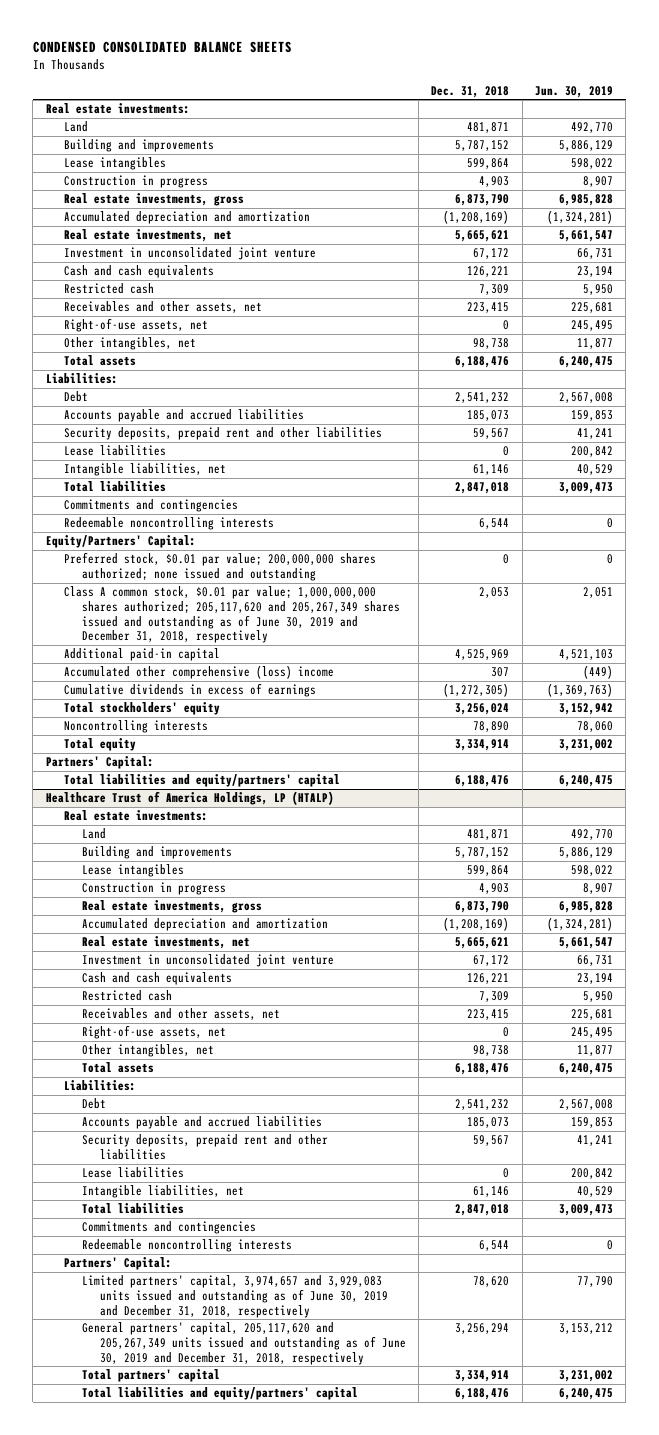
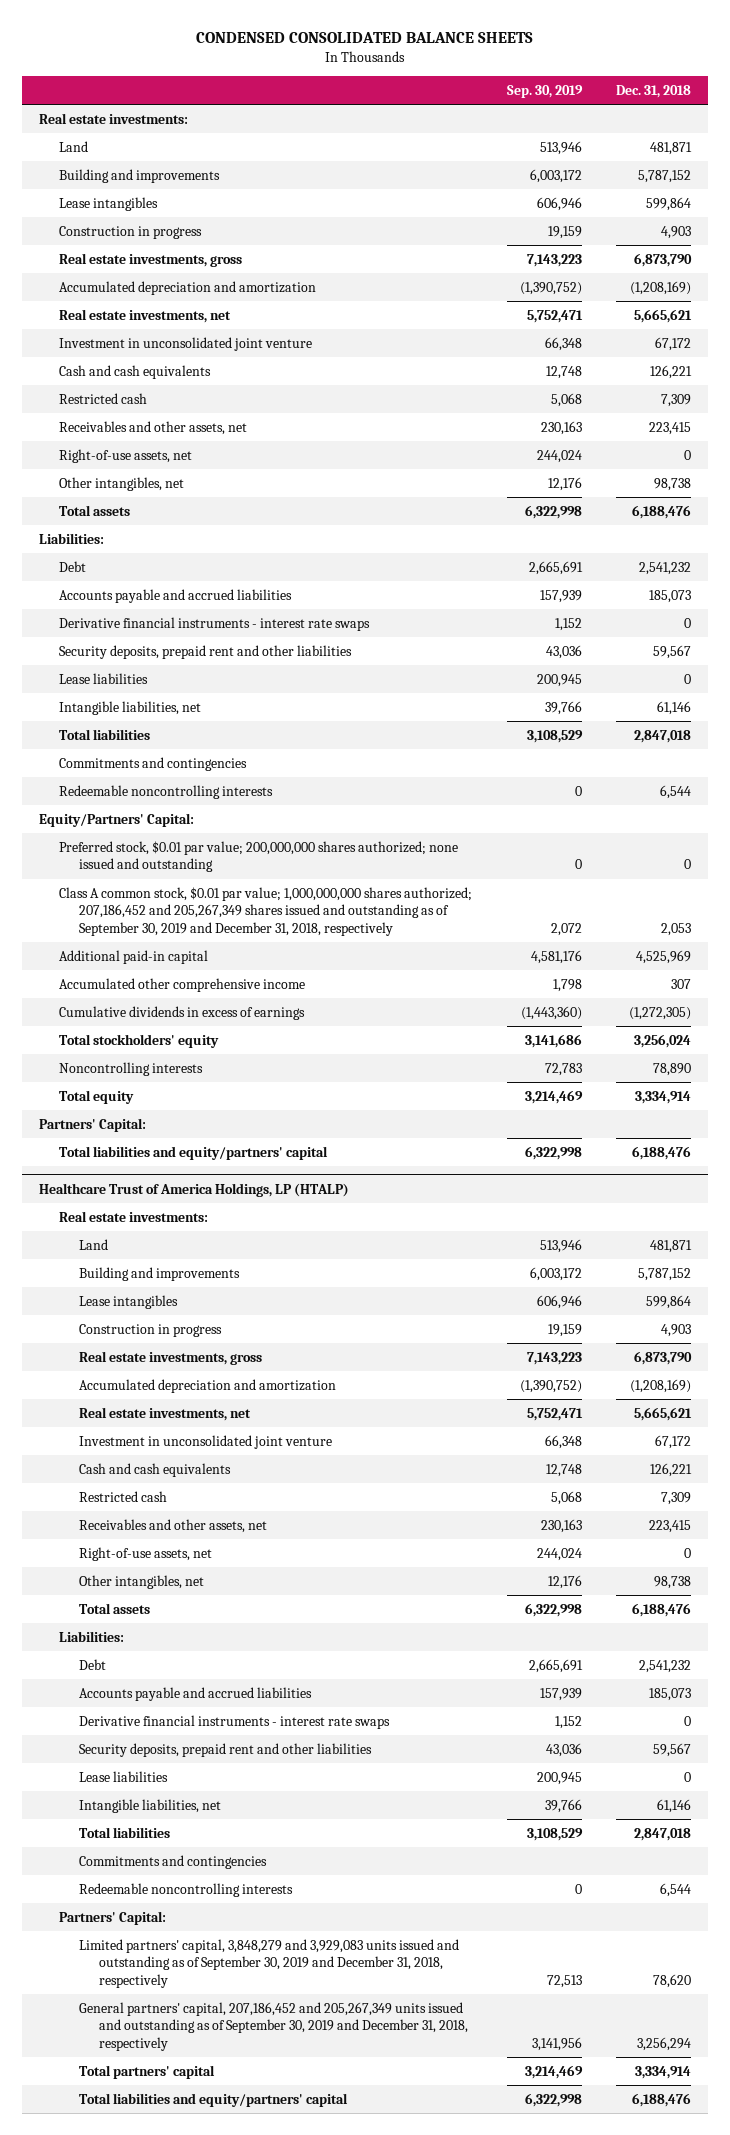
[534,85,613,98] Jun. 30, 2019 -> none
none -> [506,84,583,98] Sep. 30, 2019
none -> [59,616,371,631] Derivative financial instruments - interest rate swaps
[63,586,400,644] Class A common stock, $0.01 par value; 1,000,000,000 shares authorized; 205,117,620 and 205,267,349 shares issued and outstanding as of June 30, 2019 and December 31, 2018, respectively -> [59,886,473,936] Class A common stock, $0.01 par value; 1,000,000,000 shares authorized; 207,186,452 and 205,267,349 shares issued and outstanding as of September 30, 2019 and December 31, 2018, respectively
[63,665,334,680] Accumulated other comprehensive (loss) income -> [59,977,306,992] Accumulated other comprehensive income
none -> [79,1714,391,1729] Derivative financial instruments - interest rate swaps
[81,1275,388,1318] Limited partners' capital, 3,974,657 and 3,929,083 units issued and outstanding as of June 30, 2019 and December 31, 2018, respectively -> [79,1938,460,1988] Limited partners' capital, 3,848,279 and 3,929,083 units issued and outstanding as of September 30, 2019 and December 31, 2018, respectively
[81,1322,406,1365] General partners' capital, 205,117,620 and 205,267,349 units issued and outstanding as of June 30, 2019 and December 31, 2018, respectively -> [79,2001,469,2051] General partners' capital, 207,186,452 and 205,267,349 units issued and outstanding as of September 30, 2019 and December 31, 2018, respectively

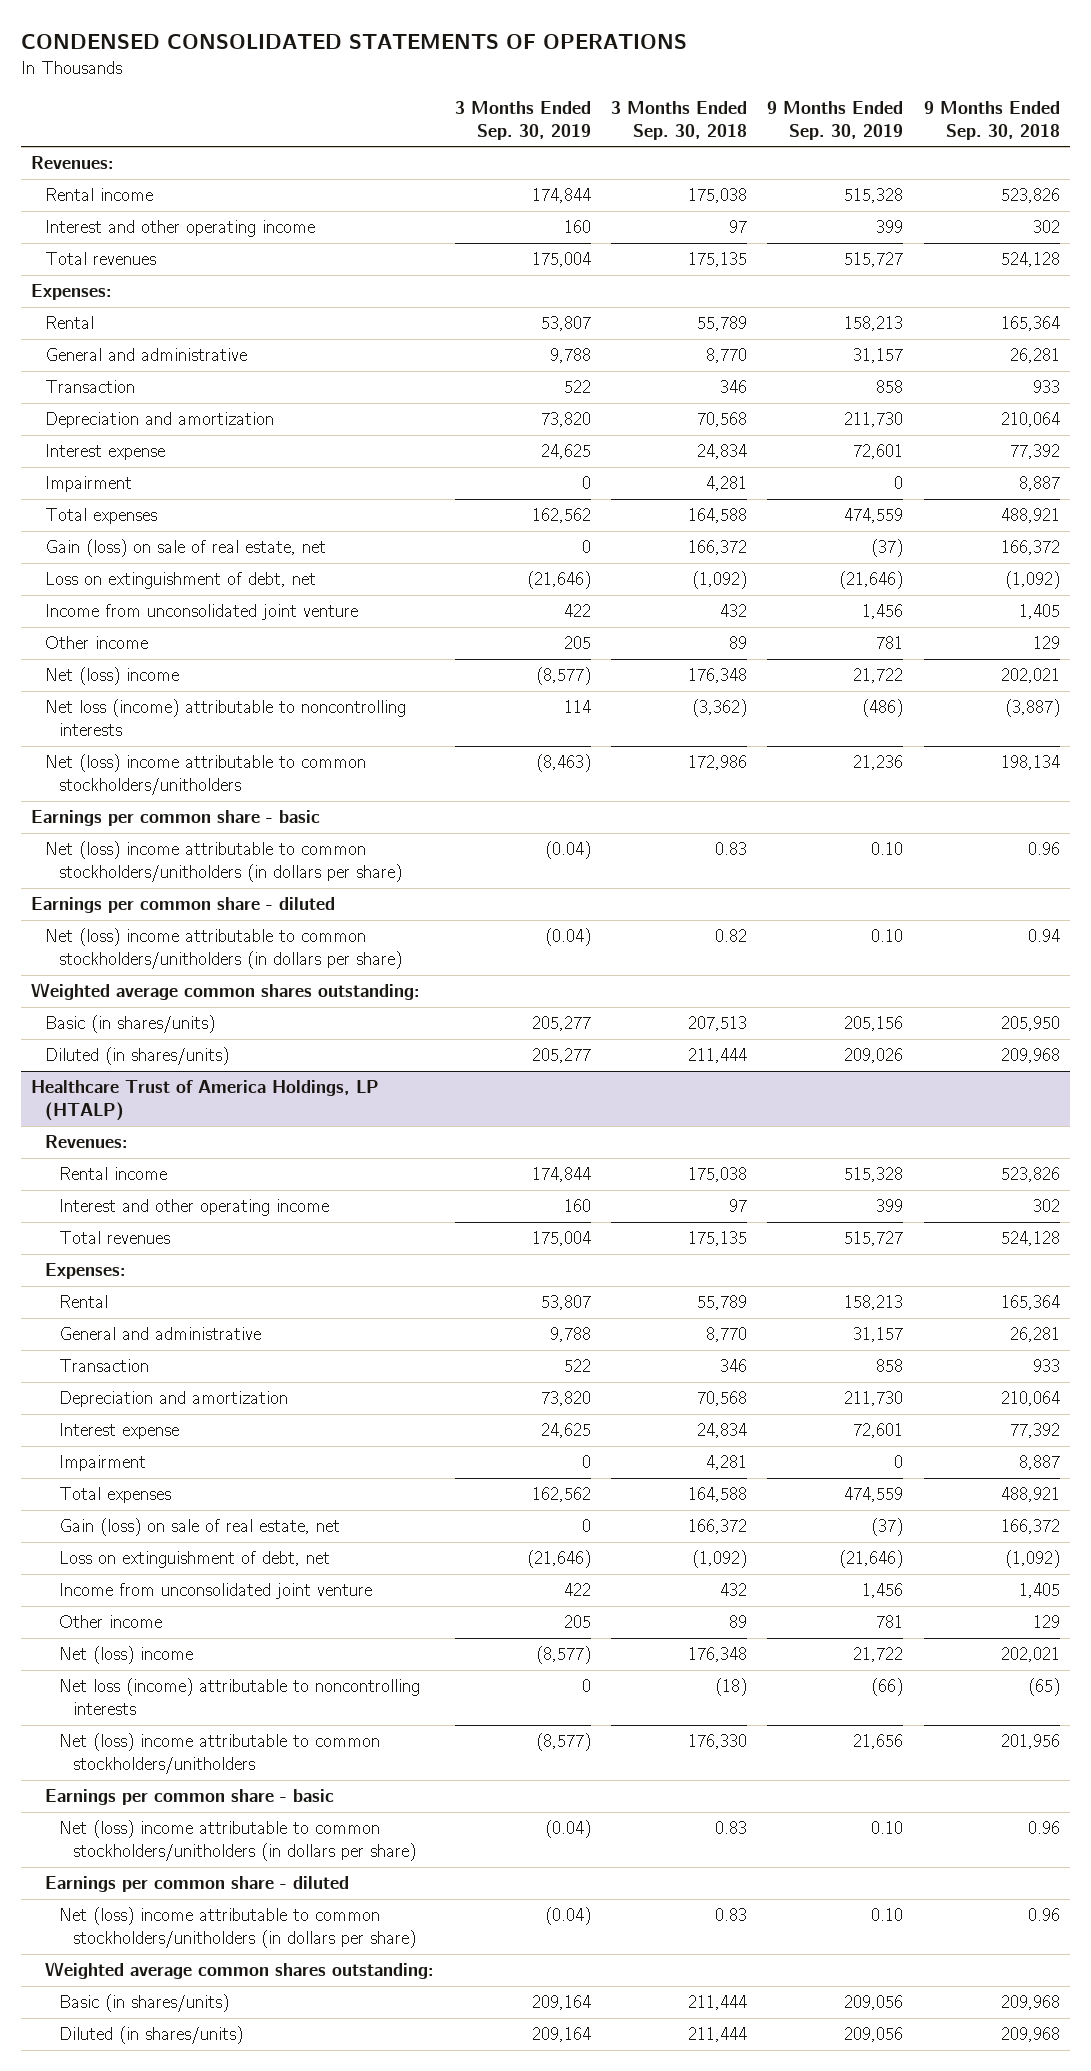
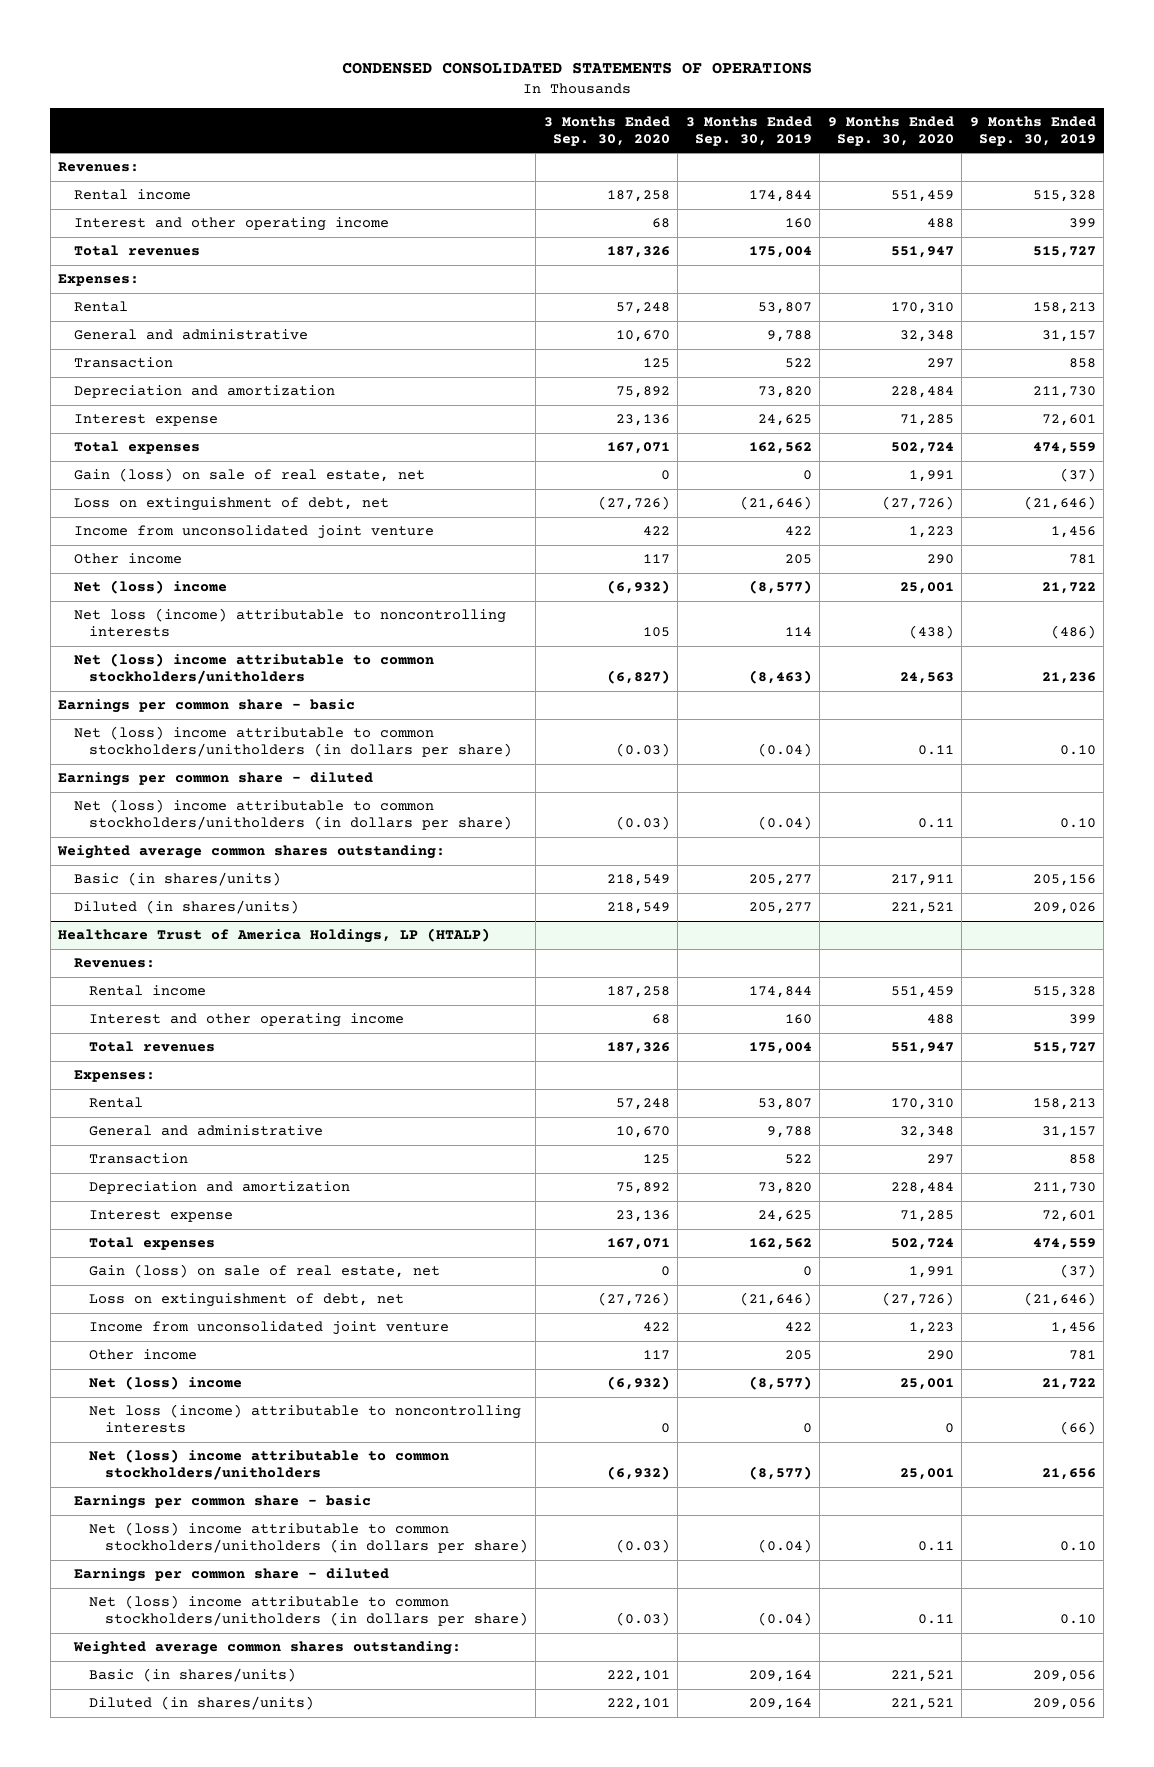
[610,100,747,140] 3 Months Ended Sep. 30, 2018 -> none
[923,100,1060,140] 9 Months Ended Sep. 30, 2018 -> none
none -> [543,115,670,146] 3 Months Ended Sep. 30, 2020
none -> [827,115,954,146] 9 Months Ended Sep. 30, 2020
[45,476,133,493] Impairment -> none
[59,1455,147,1472] Impairment -> none

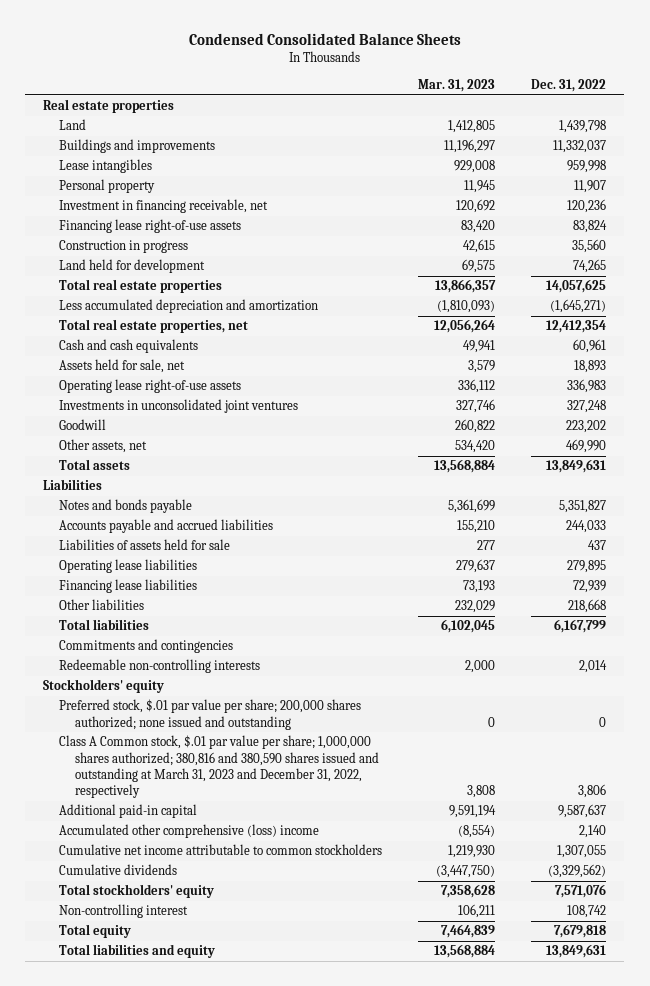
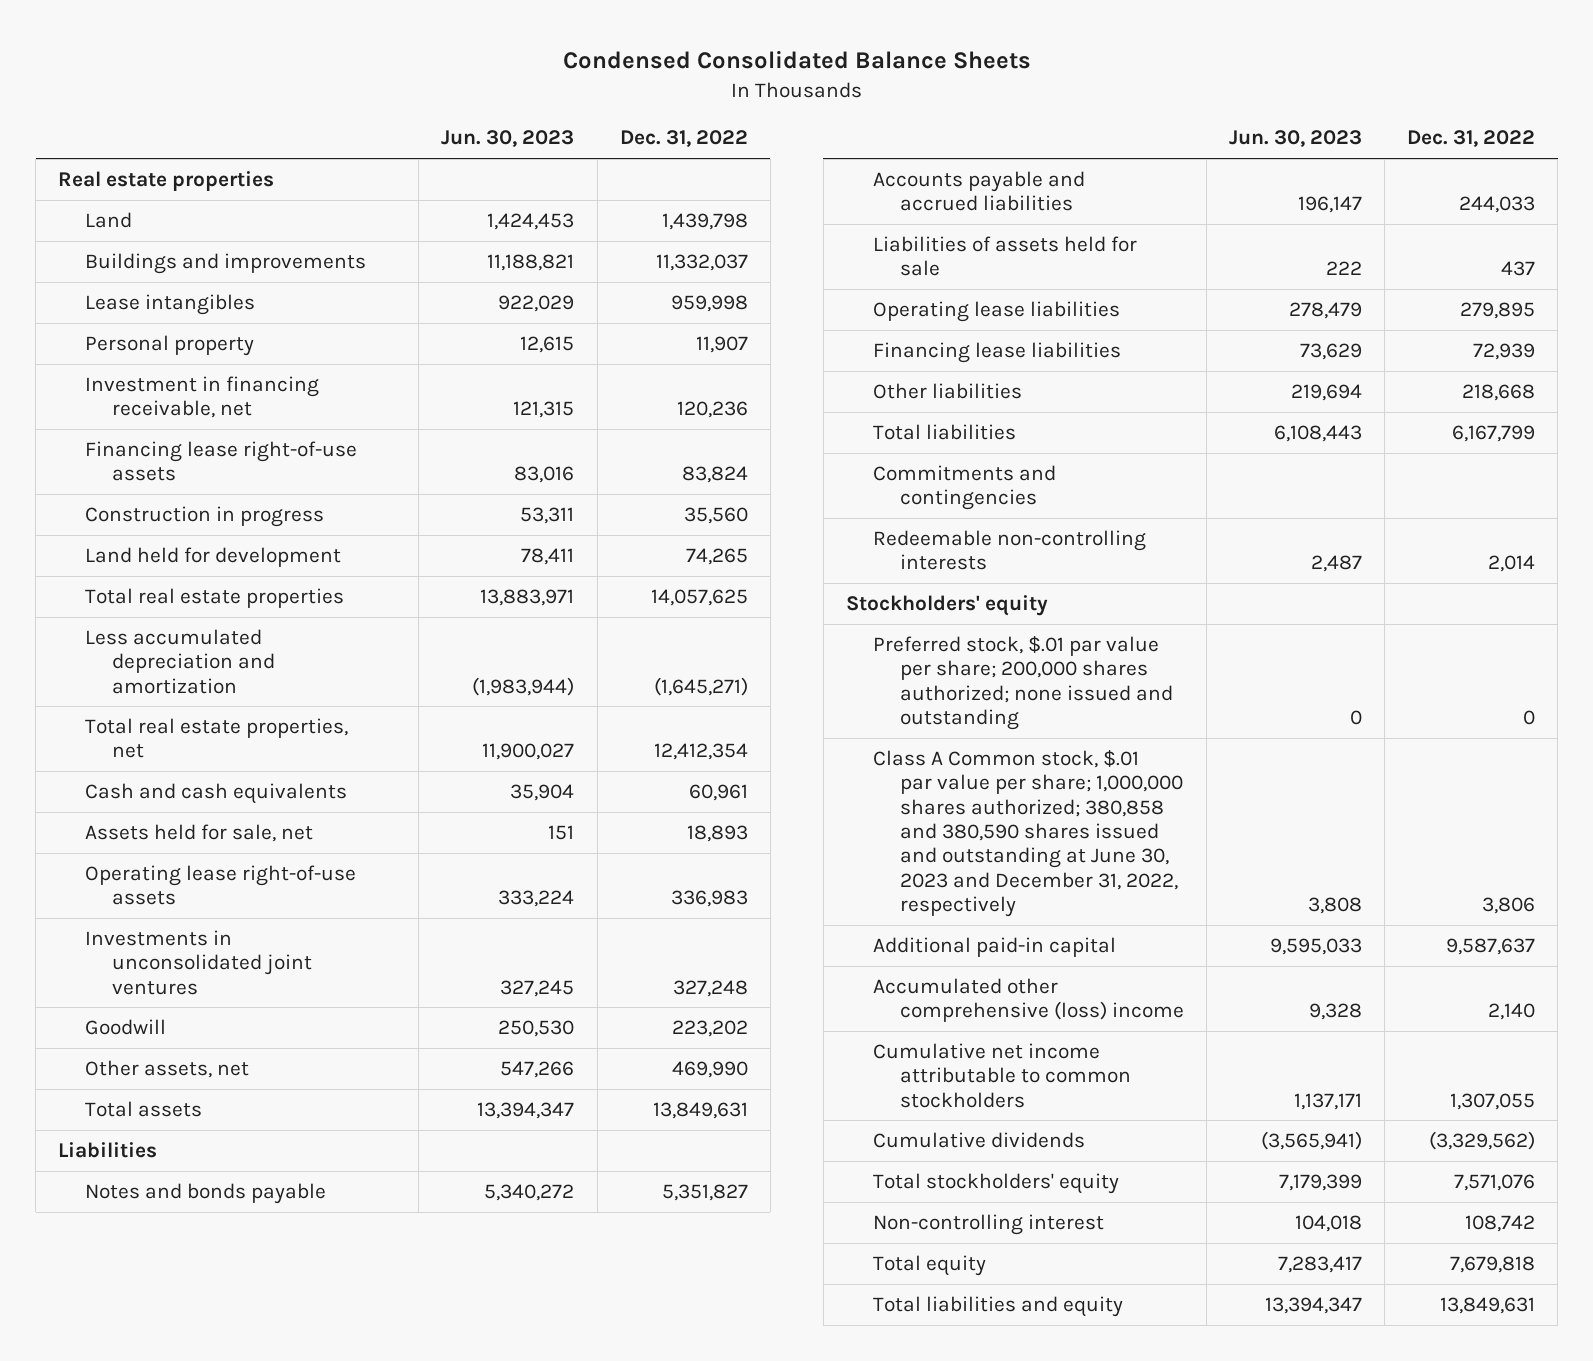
[418,79,496,93] Mar. 31, 2023 -> none
none -> [441,130,575,148] Jun. 30, 2023
[59,735,380,799] Class A Common stock, $.01 par value per share; 1,000,000 shares authorized; 380,816 and 380,590 shares issued and outstanding at March 31, 2023 and December 31, 2022, respectively -> [872,749,1183,918] Class A Common stock, $.01 par value per share; 1,000,000 shares authorized; 380,858 and 380,590 shares issued and outstanding at June 30, 2023 and December 31, 2022, respectively

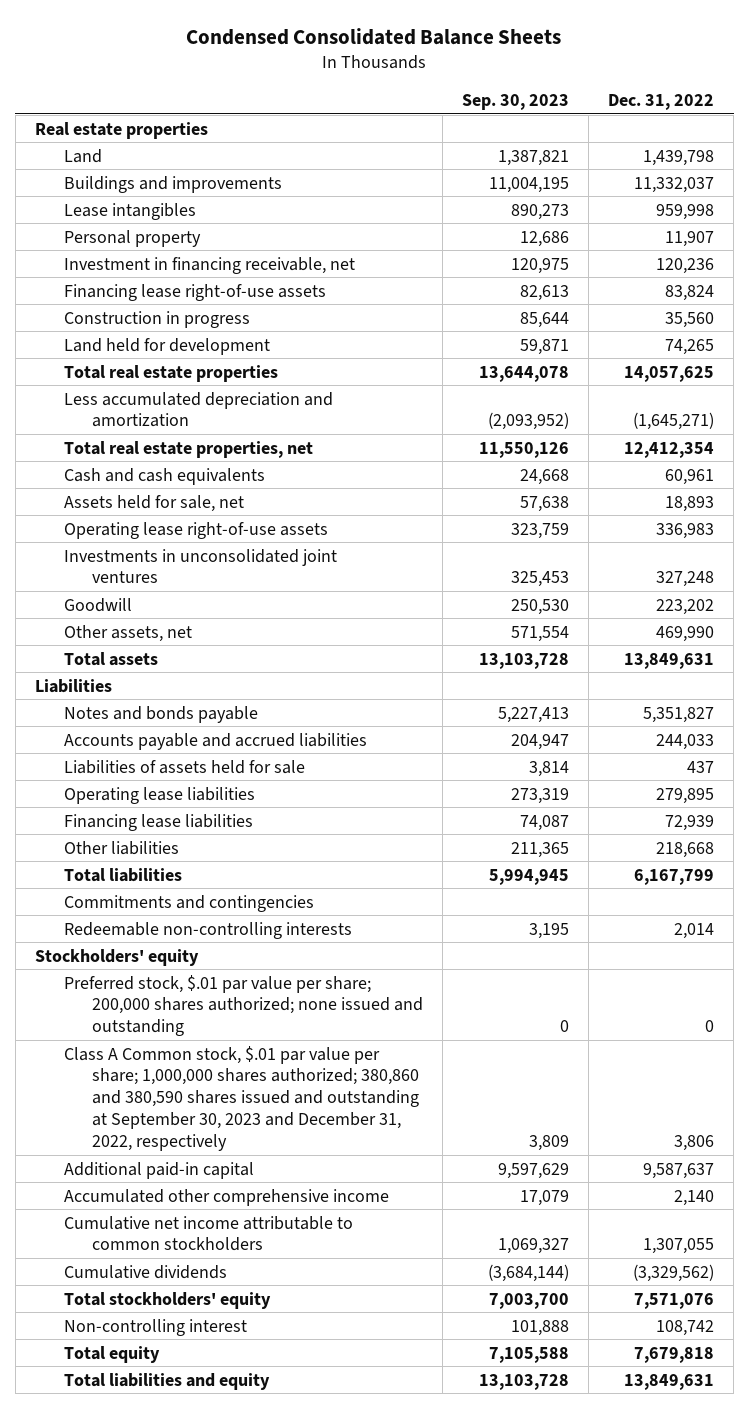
[441,130,575,148] Jun. 30, 2023 -> none
none -> [462,93,570,110] Sep. 30, 2023
[872,749,1183,918] Class A Common stock, $.01 par value per share; 1,000,000 shares authorized; 380,858 and 380,590 shares issued and outstanding at June 30, 2023 and December 31, 2022, respectively -> [63,1045,420,1151] Class A Common stock, $.01 par value per share; 1,000,000 shares authorized; 380,860 and 380,590 shares issued and outstanding at September 30, 2023 and December 31, 2022, respectively
[872,977,1184,1023] Accumulated other comprehensive (loss) income -> [63,1188,389,1206] Accumulated other comprehensive income

